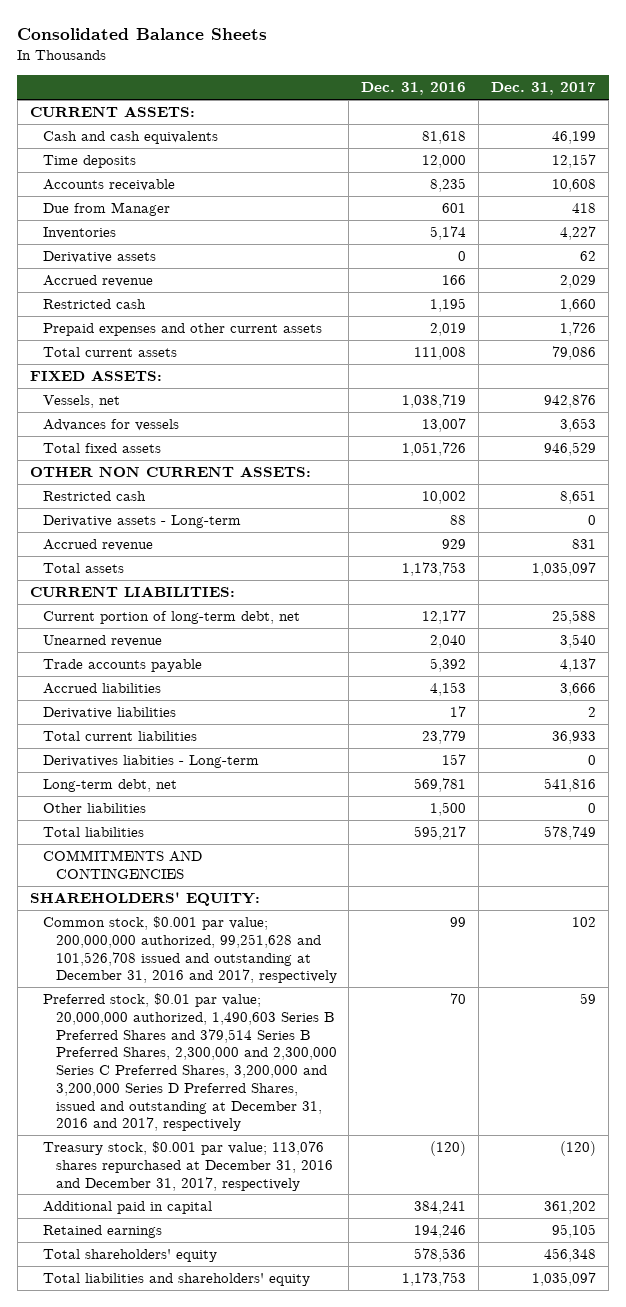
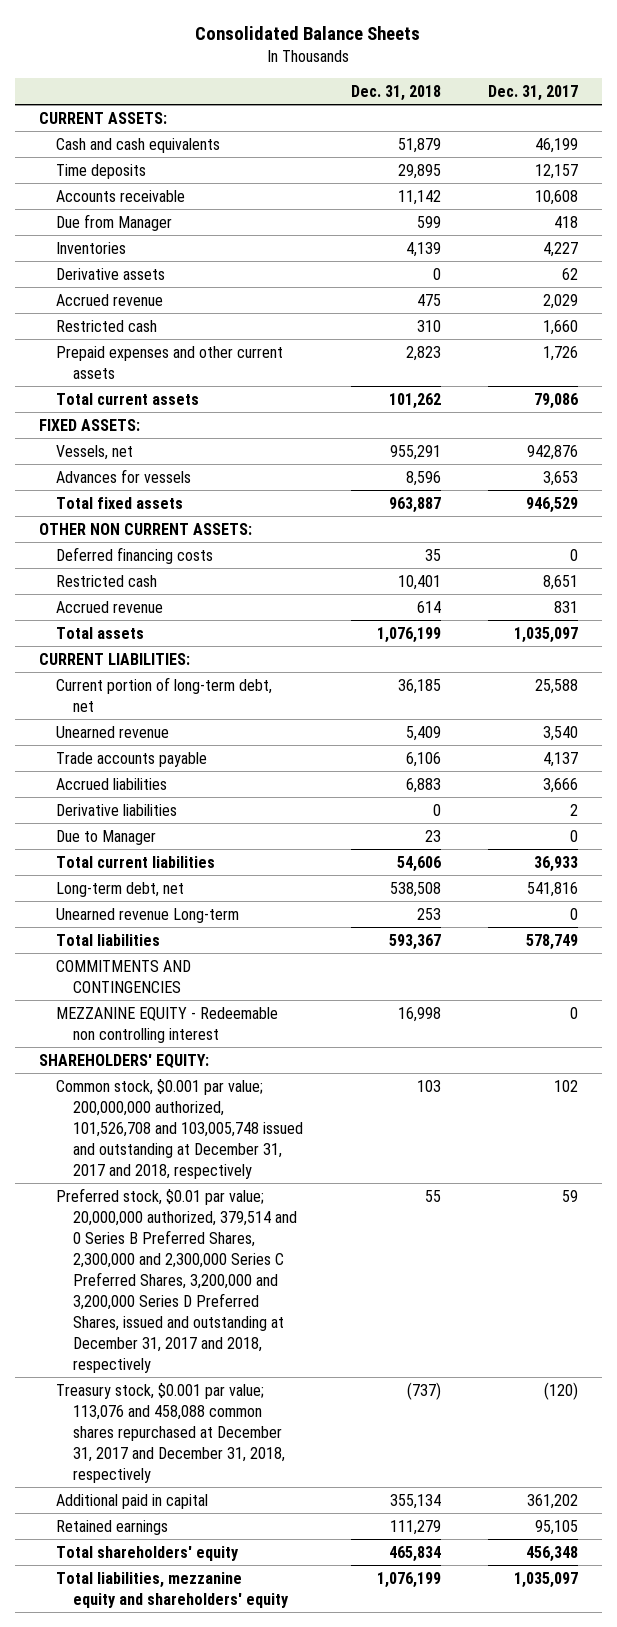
[361,82,467,96] Dec. 31, 2016 -> none
none -> [350,84,441,101] Dec. 31, 2018
none -> [55,546,213,564] Deferred financing costs
[42,515,241,529] Derivative assets - Long-term -> none
none -> [55,829,156,845] Due to Manager
[42,755,259,769] Derivatives liabities - Long-term -> none
[42,803,146,814] Other liabilities -> none
none -> [55,907,239,923] Unearned revenue Long-term
none -> [55,1006,278,1043] MEZZANINE EQUITY - Redeemable non controlling interest
[42,916,337,984] Common stock, $0.001 par value; 200,000,000 authorized, 99,251,628 and 101,526,708 issued and outstanding at December 31, 2016 and 2017, respectively -> [55,1078,303,1179] Common stock, $0.001 par value; 200,000,000 authorized, 101,526,708 and 103,005,748 issued and outstanding at December 31, 2017 and 2018, respectively
[42,993,337,1132] Preferred stock, $0.01 par value; 20,000,000 authorized, 1,490,603 Series B Preferred Shares and 379,514 Series B Preferred Shares, 2,300,000 and 2,300,000 Series C Preferred Shares, 3,200,000 and 3,200,000 Series D Preferred Shares, issued and outstanding at December 31, 2016 and 2017, respectively -> [55,1187,297,1373] Preferred stock, $0.01 par value; 20,000,000 authorized, 379,514 and 0 Series B Preferred Shares, 2,300,000 and 2,300,000 Series C Preferred Shares, 3,200,000 and 3,200,000 Series D Preferred Shares, issued and outstanding at December 31, 2017 and 2018, respectively
[42,1141,333,1191] Treasury stock, $0.001 par value; 113,076 shares repurchased at December 31, 2016 and December 31, 2017, respectively -> [55,1382,285,1483] Treasury stock, $0.001 par value; 113,076 and 458,088 common shares repurchased at December 31, 2017 and December 31, 2018, respectively
[42,1273,310,1287] Total liabilities and shareholders' equity -> [55,1571,289,1608] Total liabilities, mezzanine equity and shareholders' equity

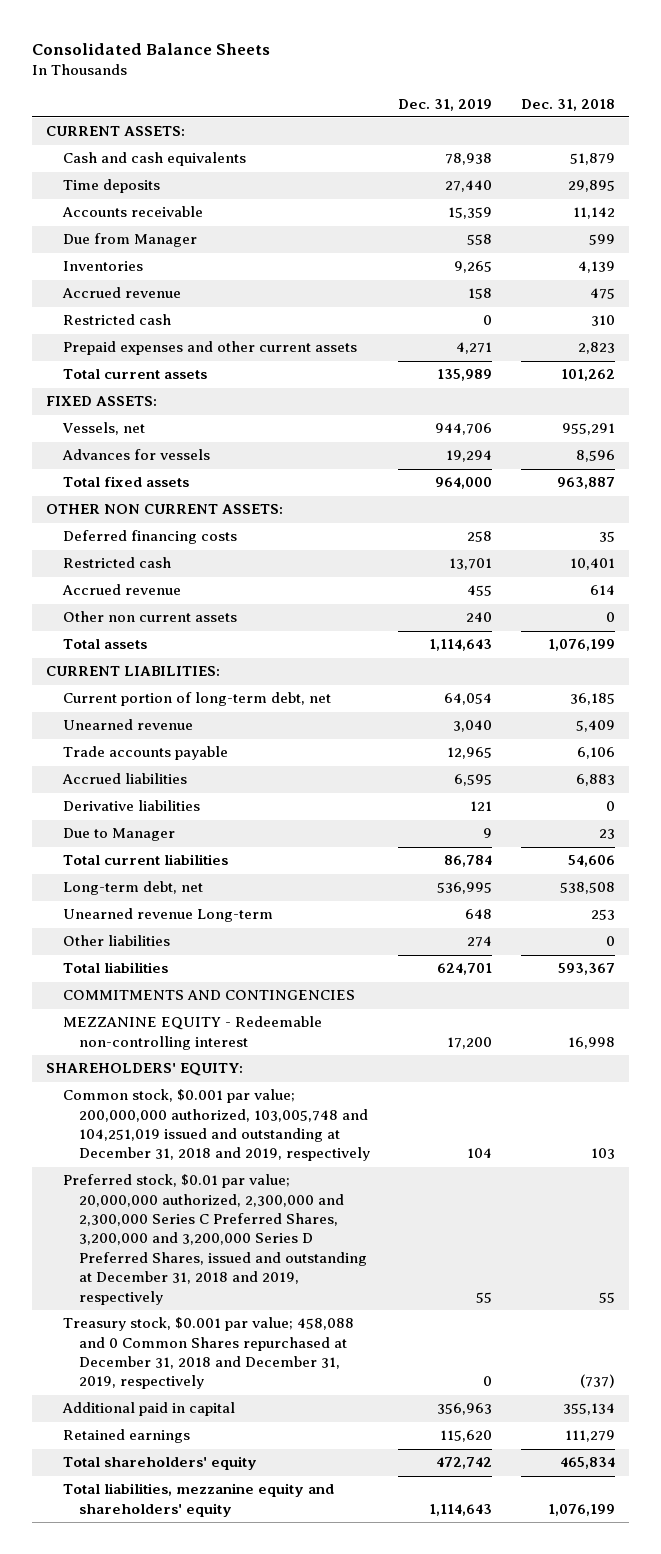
[488,84,579,101] Dec. 31, 2017 -> none
none -> [398,98,493,111] Dec. 31, 2019
[55,267,165,280] Derivative assets -> none
none -> [62,611,237,623] Other non current assets
none -> [62,935,170,947] Other liabilities
[55,1006,278,1043] MEZZANINE EQUITY - Redeemable non controlling interest -> [62,1016,322,1050] MEZZANINE EQUITY - Redeemable non-controlling interest
[55,1078,303,1179] Common stock, $0.001 par value; 200,000,000 authorized, 101,526,708 and 103,005,748 issued and outstanding at December 31, 2017 and 2018, respectively -> [62,1089,371,1162] Common stock, $0.001 par value; 200,000,000 authorized, 103,005,748 and 104,251,019 issued and outstanding at December 31, 2018 and 2019, respectively
[55,1187,297,1373] Preferred stock, $0.01 par value; 20,000,000 authorized, 379,514 and 0 Series B Preferred Shares, 2,300,000 and 2,300,000 Series C Preferred Shares, 3,200,000 and 3,200,000 Series D Preferred Shares, issued and outstanding at December 31, 2017 and 2018, respectively -> [62,1174,368,1305] Preferred stock, $0.01 par value; 20,000,000 authorized, 2,300,000 and 2,300,000 Series C Preferred Shares, 3,200,000 and 3,200,000 Series D Preferred Shares, issued and outstanding at December 31, 2018 and 2019, respectively
[55,1382,285,1483] Treasury stock, $0.001 par value; 113,076 and 458,088 common shares repurchased at December 31, 2017 and December 31, 2018, respectively -> [62,1317,354,1390] Treasury stock, $0.001 par value; 458,088 and 0 Common Shares repurchased at December 31, 2018 and December 31, 2019, respectively

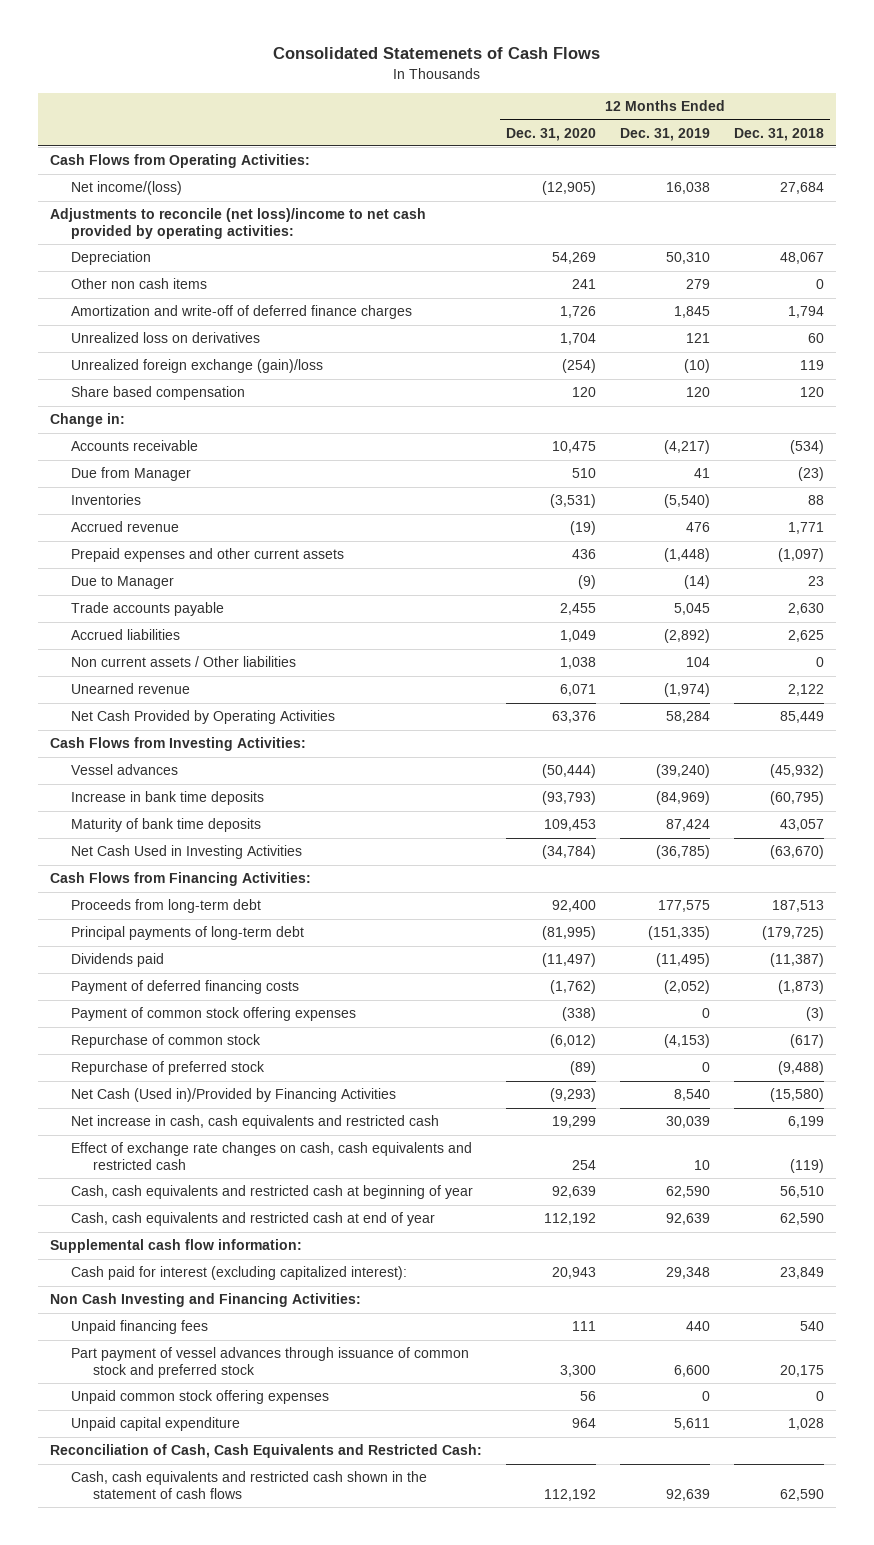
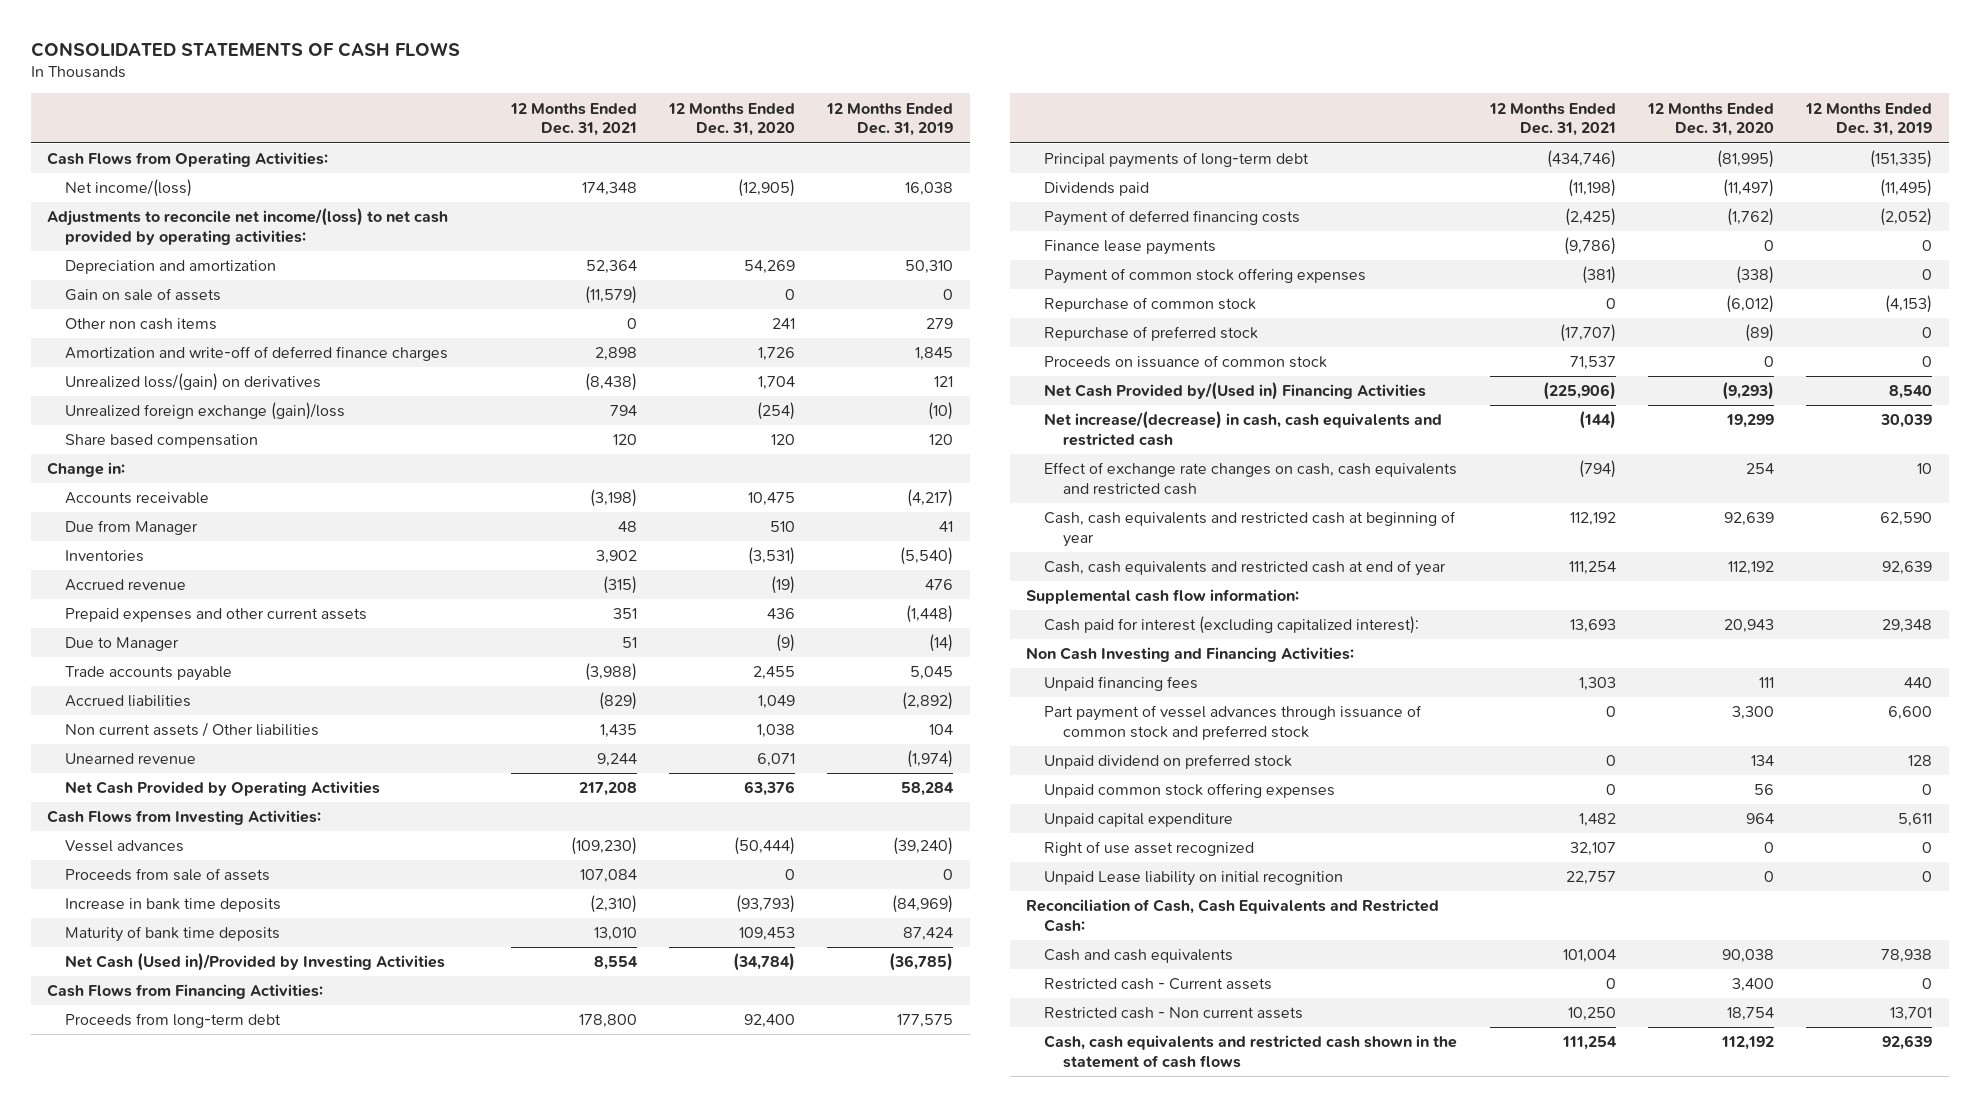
[272,47,600,60] Consolidated Statemenets of Cash Flows -> [30,41,460,57] CONSOLIDATED STATEMENTS OF CASH FLOWS
[733,127,824,141] Dec. 31, 2018 -> none
none -> [509,102,637,137] 12 Months Ended Dec. 31, 2021
[49,208,426,239] Adjustments to reconcile (net loss)/income to net cash provided by operating activities: -> [46,208,448,245] Adjustments to reconcile net income/(loss) to net cash provided by operating activities:
[71,251,152,266] Depreciation -> [65,260,277,275] Depreciation and amortization
none -> [65,288,222,302] Gain on sale of assets
[71,332,261,344] Unrealized loss on derivatives -> [65,373,322,392] Unrealized loss/(gain) on derivatives
none -> [65,868,271,882] Proceeds from sale of assets
[71,845,303,860] Net Cash Used in Investing Activities -> [65,953,446,972] Net Cash (Used in)/Provided by Investing Activities
none -> [1044,240,1217,256] Finance lease payments
none -> [1044,355,1328,369] Proceeds on issuance of common stock
[71,1088,397,1103] Net Cash (Used in)/Provided by Financing Activities -> [1044,382,1427,401] Net Cash Provided by/(Used in) Financing Activities
[71,1115,440,1130] Net increase in cash, cash equivalents and restricted cash -> [1044,411,1443,446] Net increase/(decrease) in cash, cash equivalents and restricted cash
none -> [1044,754,1293,770] Unpaid dividend on preferred stock
none -> [1044,841,1255,857] Right of use asset recognized
none -> [1044,871,1344,887] Unpaid Lease liability on initial recognition
none -> [1044,949,1234,964] Cash and cash equivalents
none -> [1044,978,1273,991] Restricted cash - Current assets
none -> [1044,1007,1304,1020] Restricted cash - Non current assets

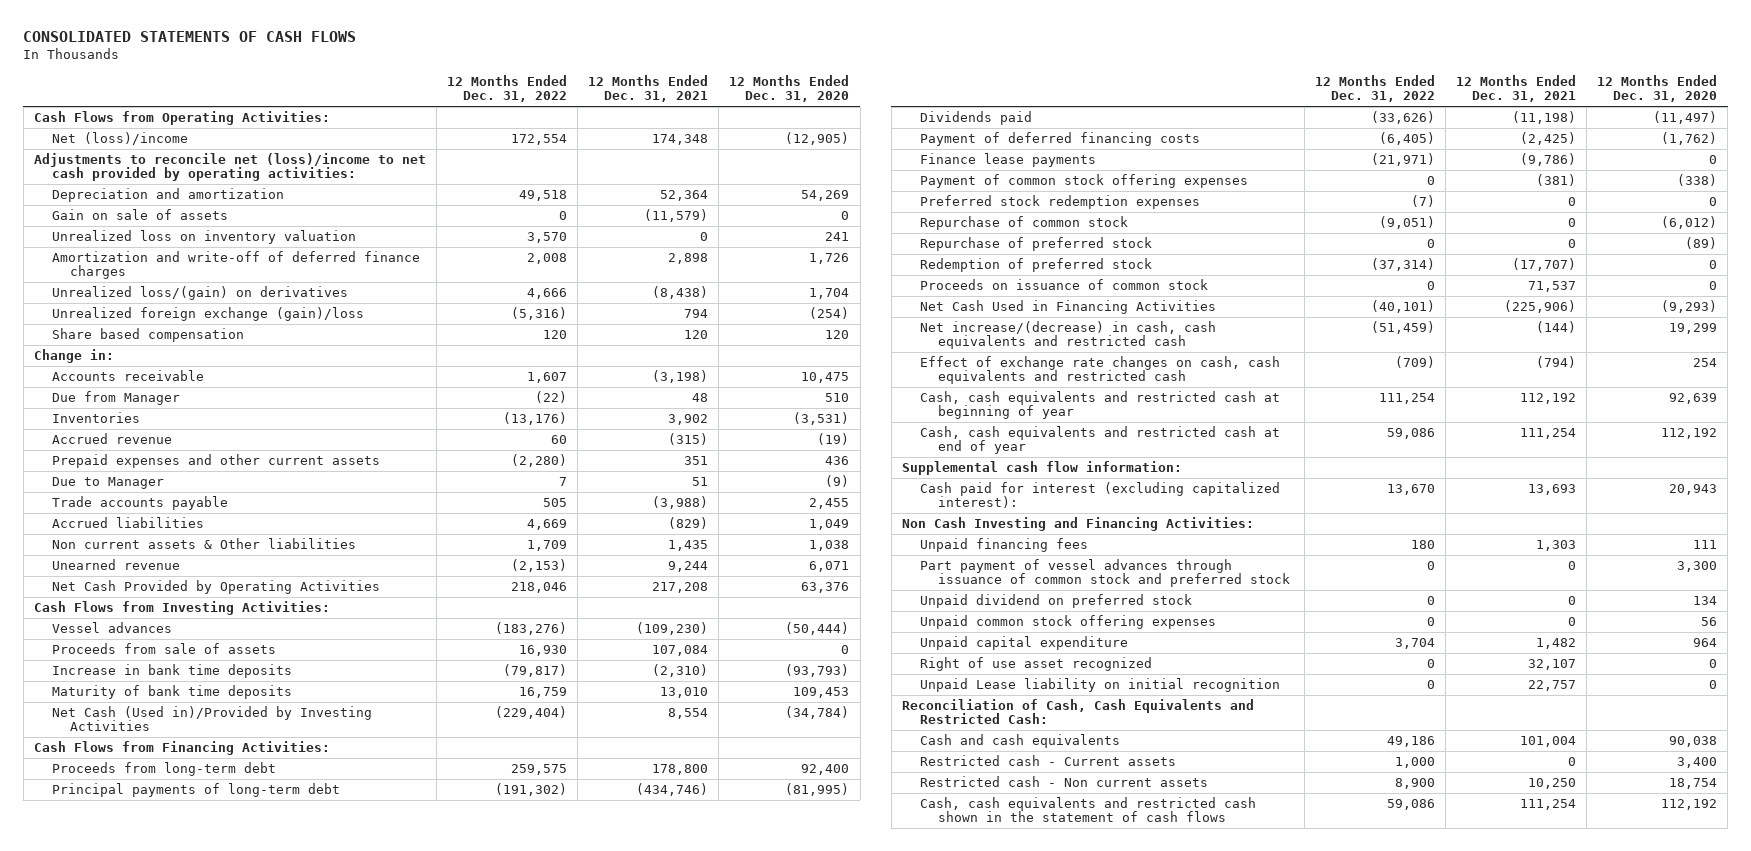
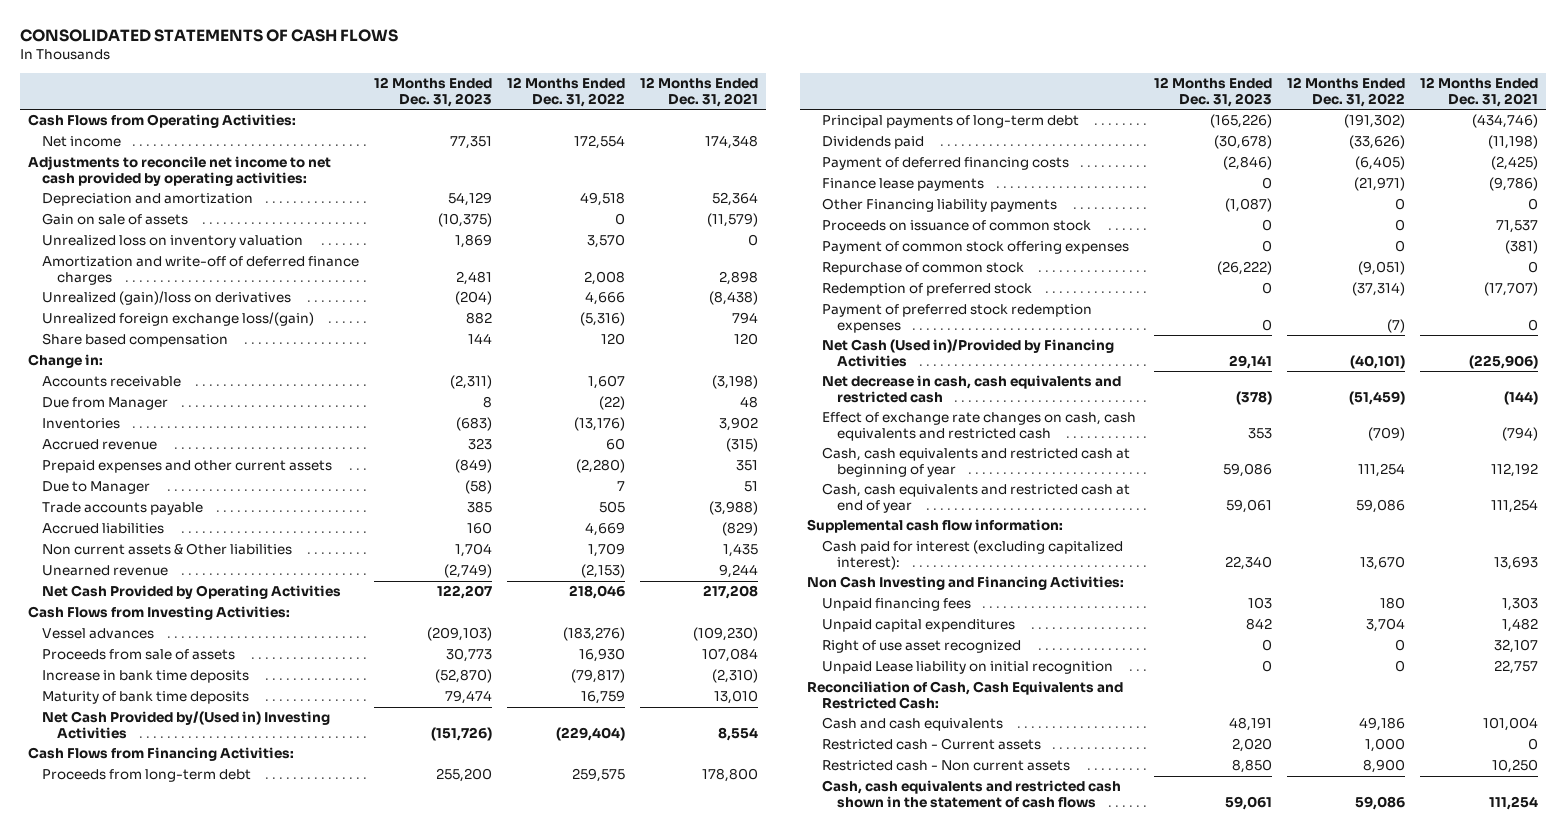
[729,75,850,103] 12 Months Ended Dec. 31, 2020 -> none
none -> [374,77,493,108] 12 Months Ended Dec. 31, 2023
[51,131,188,145] Net (loss)/income -> [42,136,122,148] Net income
[33,152,426,182] Adjustments to reconcile net (loss)/income to net cash provided by operating activities: -> [27,156,331,187] Adjustments to reconcile net income to net cash provided by operating activities:
[51,285,348,300] Unrealized loss/(gain) on derivatives -> [42,291,292,306] Unrealized (gain)/loss on derivatives
[51,306,364,321] Unrealized foreign exchange (gain)/loss -> [42,312,315,327] Unrealized foreign exchange loss/(gain)
[51,705,372,732] Net Cash (Used in)/Provided by Investing Activities -> [42,711,331,740] Net Cash Provided by/(Used in) Investing Activities
none -> [822,198,1058,213] Other Financing liability payments
[919,278,1208,290] Proceeds on issuance of common stock -> [822,220,1092,232] Proceeds on issuance of common stock
[919,194,1200,209] Preferred stock redemption expenses -> none
[919,236,1152,251] Repurchase of preferred stock -> none
none -> [822,304,1093,334] Payment of preferred stock redemption expenses
[919,299,1216,314] Net Cash Used in Financing Activities -> [822,339,1115,368] Net Cash (Used in)/Provided by Financing Activities
[919,320,1216,350] Net increase/(decrease) in cash, cash equivalents and restricted cash -> [822,375,1122,404] Net decrease in cash, cash equivalents and restricted cash
[919,558,1290,588] Part payment of vessel advances through issuance of common stock and preferred stock -> none
[919,593,1192,608] Unpaid dividend on preferred stock -> none
[919,614,1216,629] Unpaid common stock offering expenses -> none
[919,635,1128,650] Unpaid capital expenditure -> [822,619,1016,633] Unpaid capital expenditures

